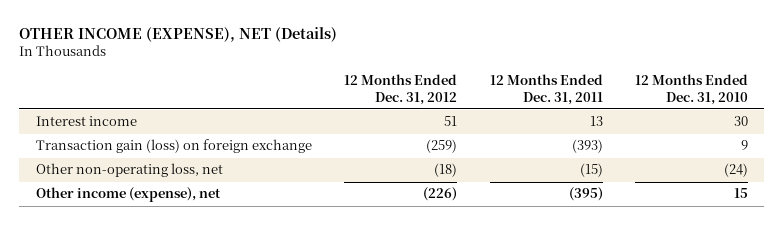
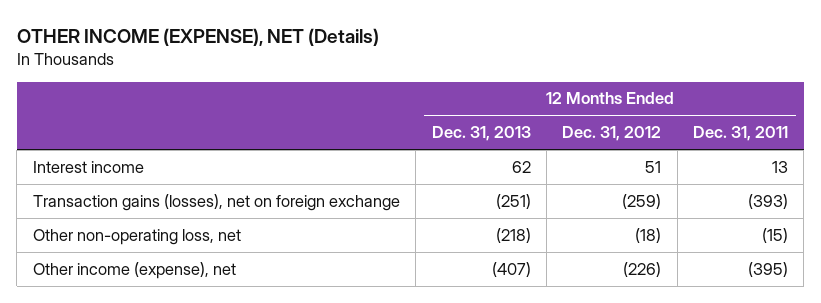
[635,74,749,105] 12 Months Ended Dec. 31, 2010 -> none
none -> [431,126,531,142] Dec. 31, 2013
[35,139,312,154] Transaction gain (loss) on foreign exchange -> [32,193,400,211] Transaction gains (losses), net on foreign exchange

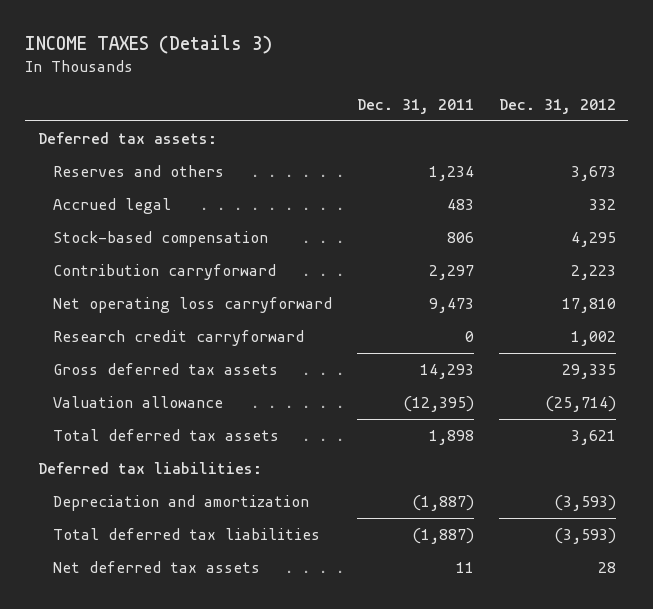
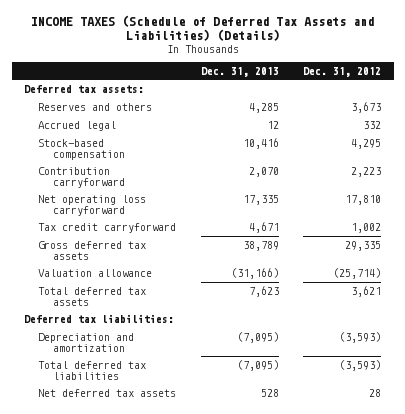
[25,35,273,55] INCOME TAXES (Details 3) -> [30,14,374,42] INCOME TAXES (Schedule of Deferred Tax Assets and Liabilities) (Details)
[356,99,474,115] Dec. 31, 2011 -> none
none -> [200,66,279,77] Dec. 31, 2013
[52,329,304,346] Research credit carryforward -> [38,223,177,234] Tax credit carryforward

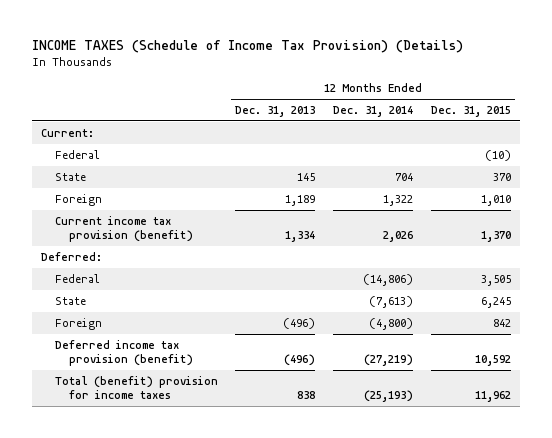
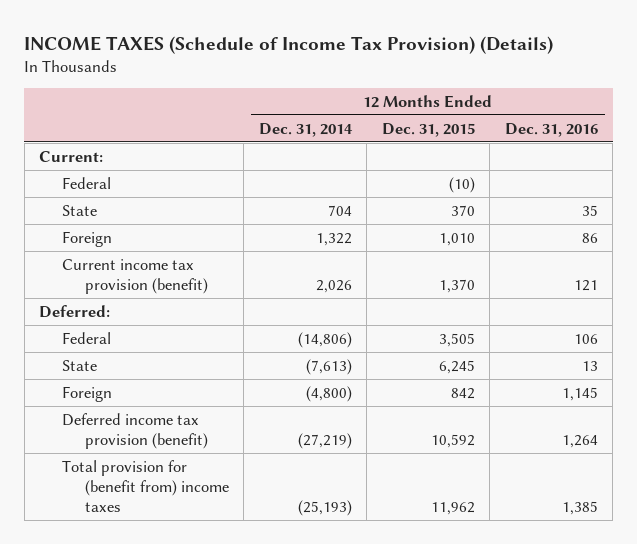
[235,106,316,118] Dec. 31, 2013 -> none
none -> [504,122,598,137] Dec. 31, 2016
[54,375,218,400] Total (benefit) provision for income taxes -> [62,459,230,513] Total provision for (benefit from) income taxes

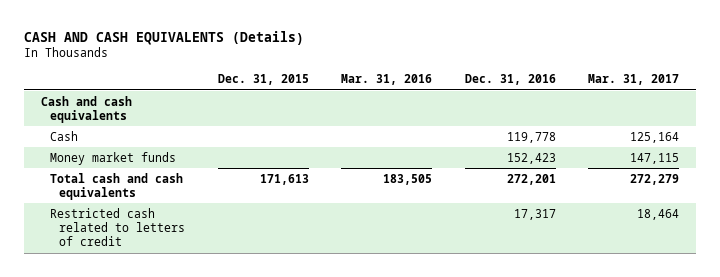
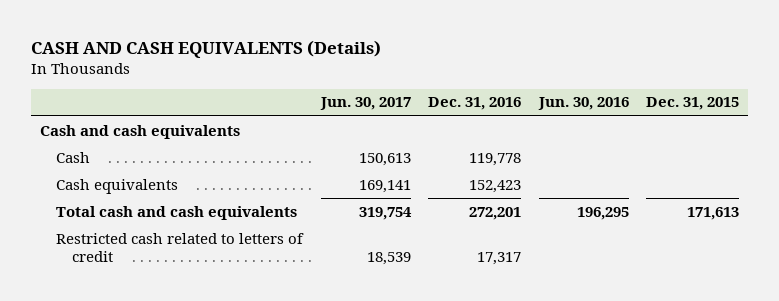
[341,74,433,86] Mar. 31, 2016 -> none
[588,74,680,86] Mar. 31, 2017 -> none
none -> [319,97,411,111] Jun. 30, 2017
none -> [537,97,629,111] Jun. 30, 2016
[49,151,176,165] Money market funds -> [56,178,179,194] Cash equivalents

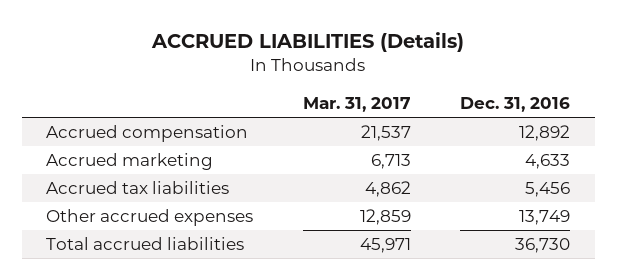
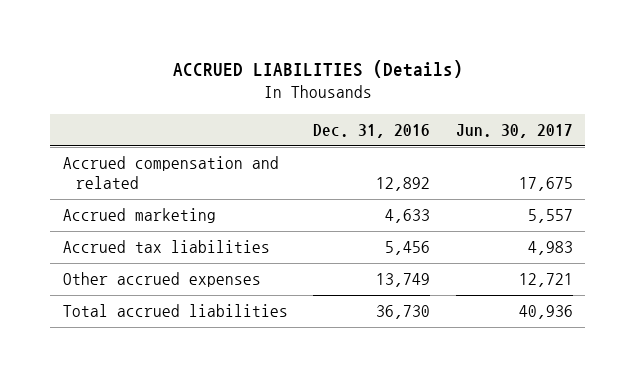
[302,96,411,112] Mar. 31, 2017 -> none
none -> [455,123,573,138] Jun. 30, 2017
[46,125,249,143] Accrued compensation -> [62,156,279,190] Accrued compensation and related

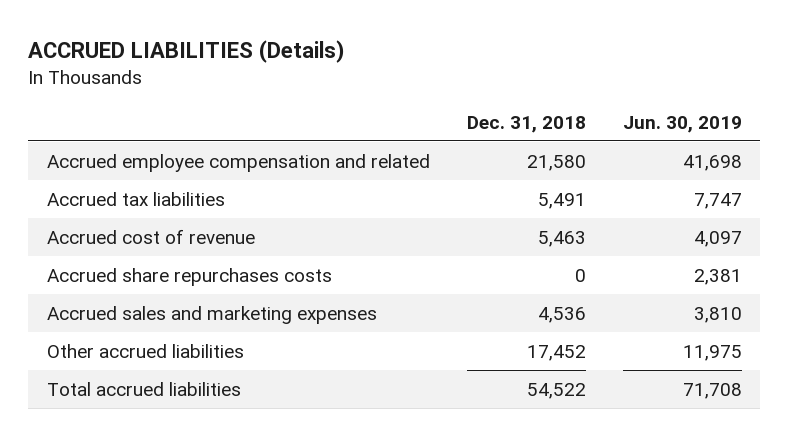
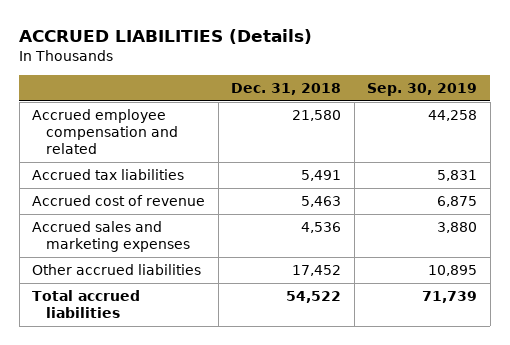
[622,115,742,133] Jun. 30, 2019 -> none
none -> [367,83,478,97] Sep. 30, 2019
[46,267,332,286] Accrued share repurchases costs -> none

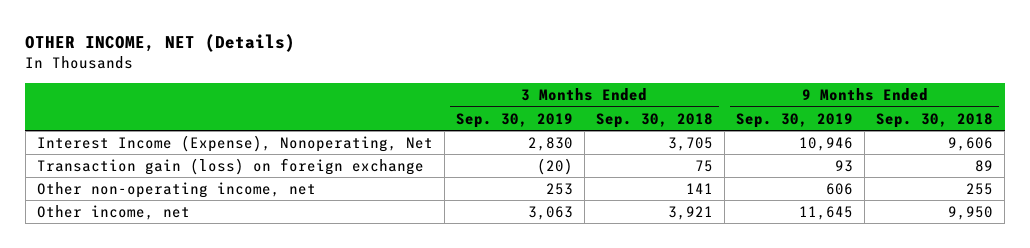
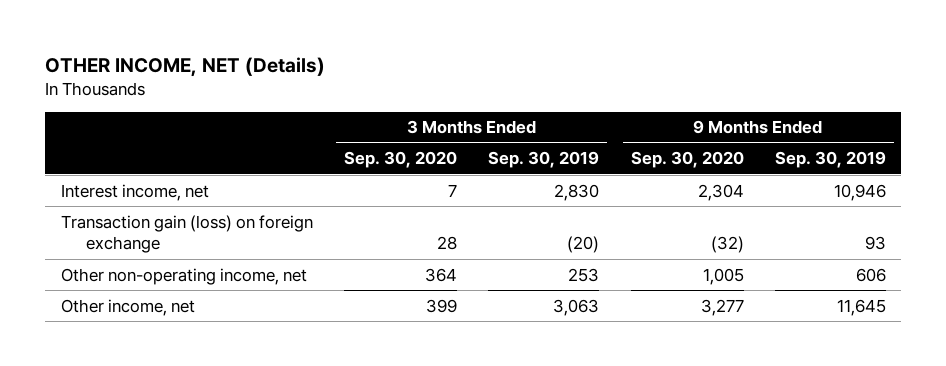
[595,112,713,128] Sep. 30, 2018 -> none
[876,112,994,128] Sep. 30, 2018 -> none
none -> [343,151,457,169] Sep. 30, 2020
none -> [630,151,744,169] Sep. 30, 2020
[36,134,433,152] Interest Income (Expense), Nonoperating, Net -> [60,183,209,201] Interest income, net

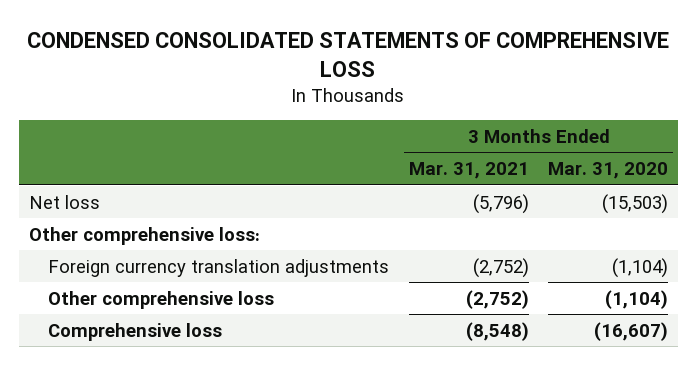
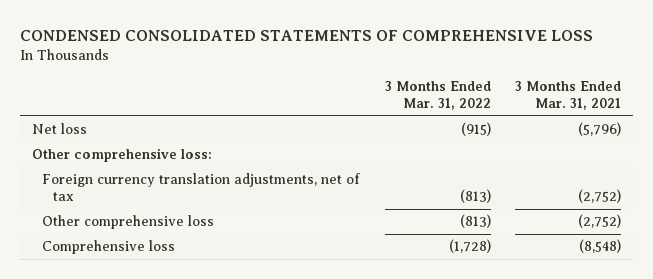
[548,162,669,180] Mar. 31, 2020 -> none
none -> [384,81,491,110] 3 Months Ended Mar. 31, 2022
[48,258,390,277] Foreign currency translation adjustments -> [42,173,361,202] Foreign currency translation adjustments, net of tax

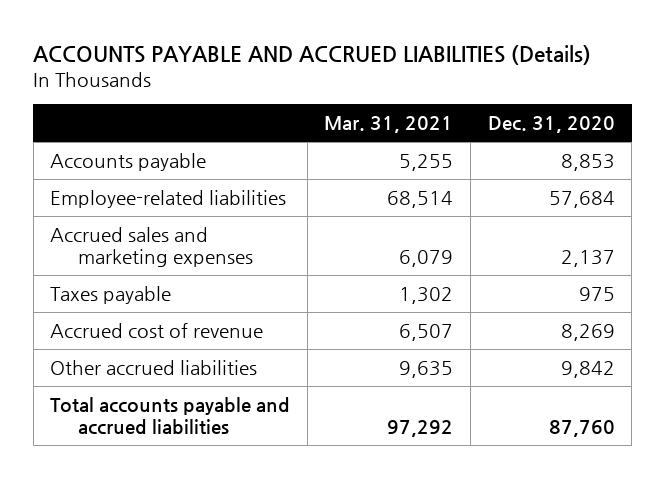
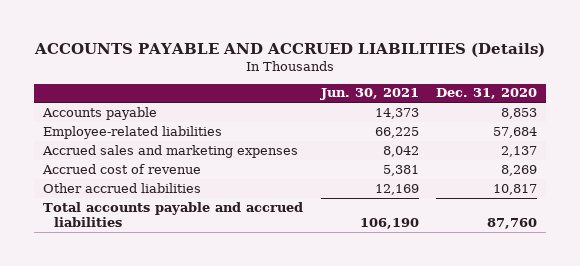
[324,116,454,134] Mar. 31, 2021 -> none
none -> [319,88,419,101] Jun. 30, 2021
[50,285,172,304] Taxes payable -> none
[560,360,615,378] 9,842 -> [493,183,538,195] 10,817

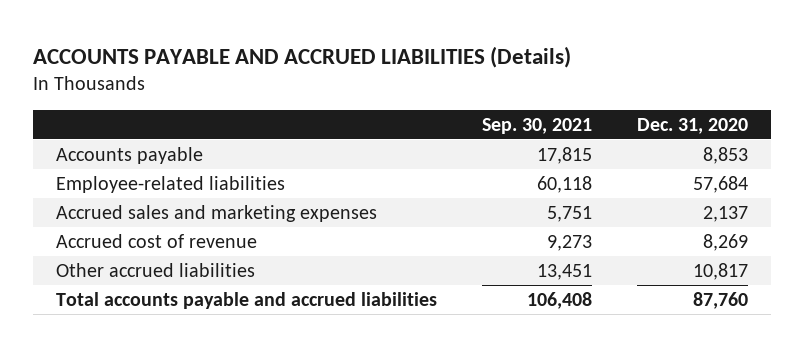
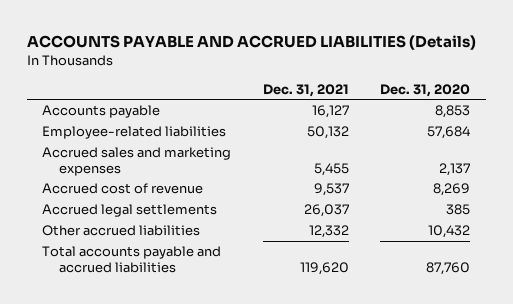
[482,117,593,134] Sep. 30, 2021 -> none
none -> [262,83,349,97] Dec. 31, 2021
none -> [42,204,218,218] Accrued legal settlements
[693,262,749,280] 10,817 -> [428,225,471,239] 10,432

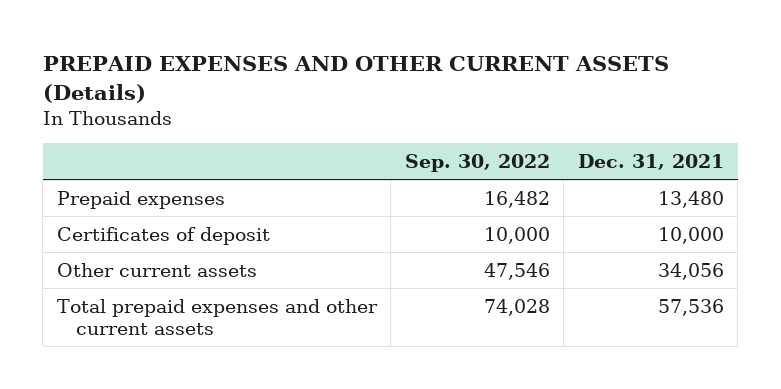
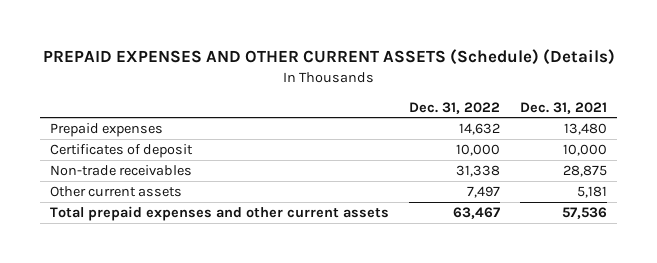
[42,56,669,103] PREPAID EXPENSES AND OTHER CURRENT ASSETS (Details) -> [42,49,615,66] PREPAID EXPENSES AND OTHER CURRENT ASSETS (Schedule) (Details)
[404,153,550,172] Sep. 30, 2022 -> none
none -> [409,101,501,114] Dec. 31, 2022
none -> [49,164,192,176] Non-trade receivables
[657,262,724,280] 34,056 -> [577,185,608,198] 5,181

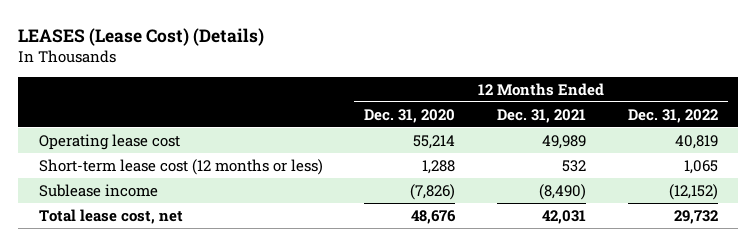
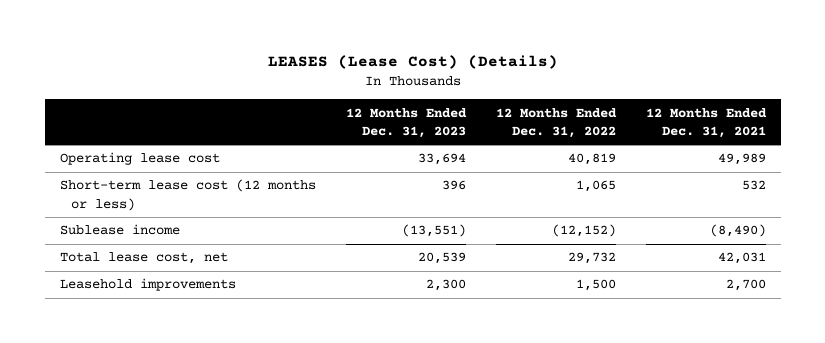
[364,108,456,123] Dec. 31, 2020 -> none
none -> [345,107,467,139] 12 Months Ended Dec. 31, 2023
none -> [59,278,236,292] Leasehold improvements

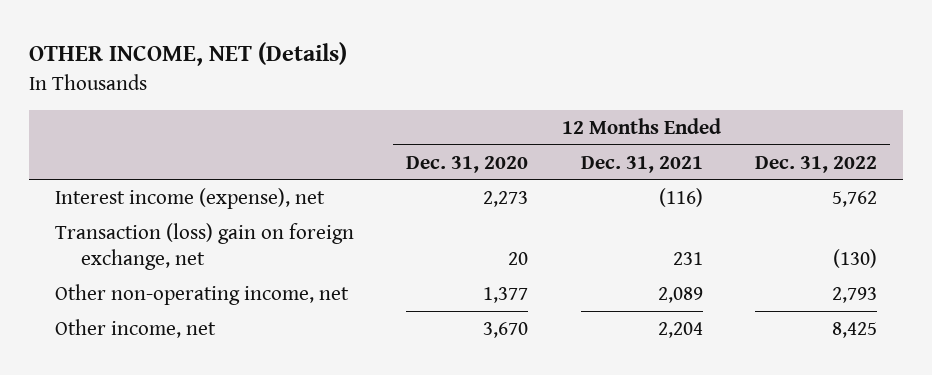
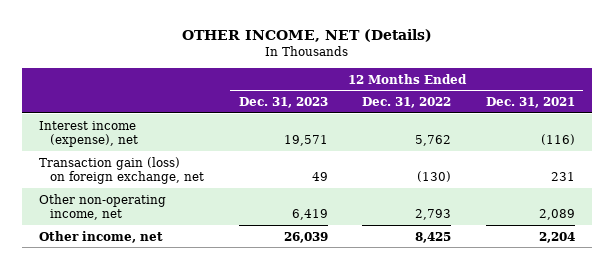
[406,155,529,173] Dec. 31, 2020 -> none
none -> [238,97,328,109] Dec. 31, 2023
[55,222,355,271] Transaction (loss) gain on foreign exchange, net -> [39,156,205,185] Transaction gain (loss) on foreign exchange, net

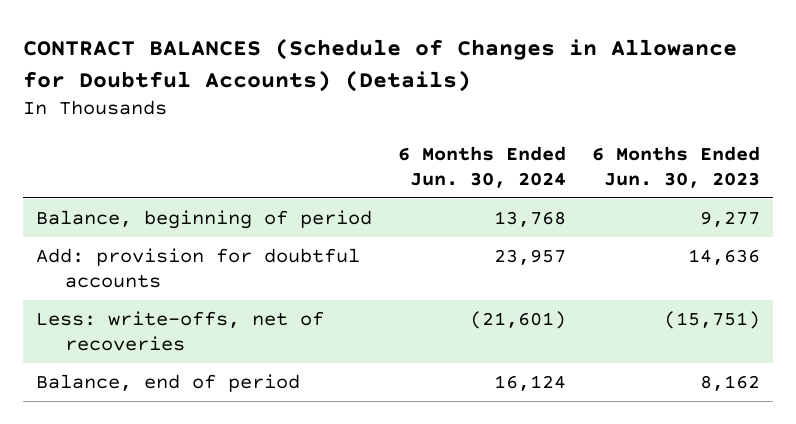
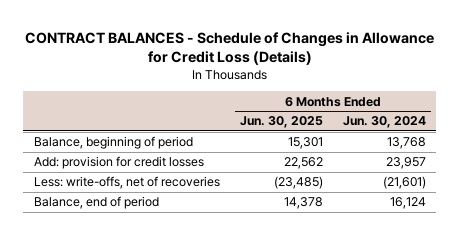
[22,37,737,92] CONTRACT BALANCES (Schedule of Changes in Allowance for Doubtful Accounts) (Details) -> [24,31,434,66] CONTRACT BALANCES - Schedule of Changes in Allowance for Credit Loss (Details)
[592,145,761,188] 6 Months Ended Jun. 30, 2023 -> none
none -> [239,116,323,129] Jun. 30, 2025
[35,248,360,288] Add: provision for doubtful accounts -> [33,156,204,170] Add: provision for credit losses

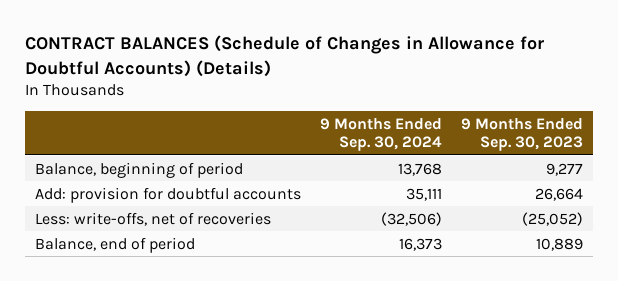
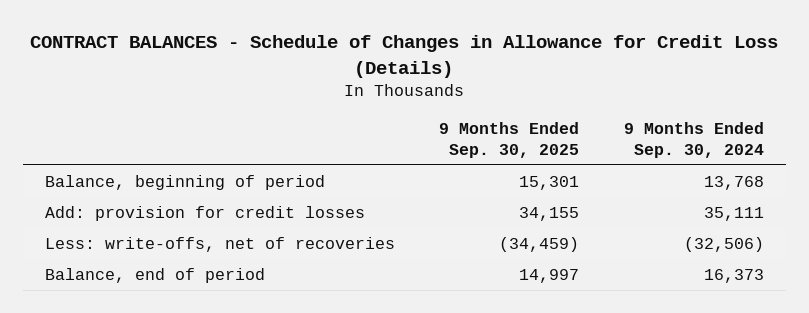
[24,35,544,78] CONTRACT BALANCES (Schedule of Changes in Allowance for Doubtful Accounts) (Details) -> [30,35,779,78] CONTRACT BALANCES - Schedule of Changes in Allowance for Credit Loss (Details)
[460,117,583,152] 9 Months Ended Sep. 30, 2023 -> none
none -> [439,121,580,158] 9 Months Ended Sep. 30, 2025
[34,186,301,203] Add: provision for doubtful accounts -> [44,205,365,221] Add: provision for credit losses

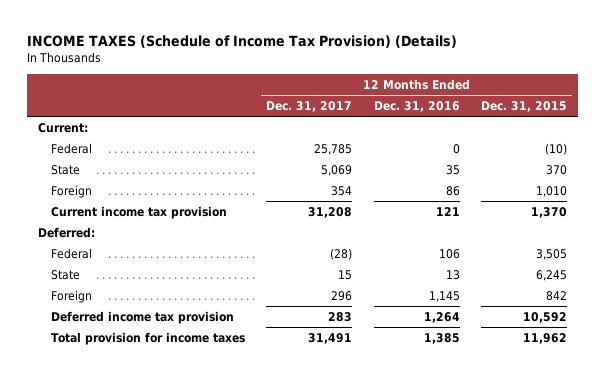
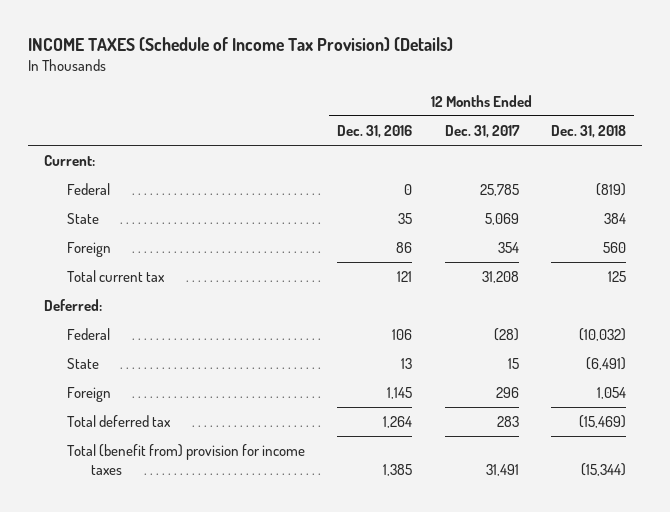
[481,101,568,113] Dec. 31, 2015 -> none
none -> [551,124,627,138] Dec. 31, 2018
[50,205,227,219] Current income tax provision -> [67,270,166,283] Total current tax
[50,310,234,324] Deferred income tax provision -> [67,415,172,428] Total deferred tax
[50,331,245,345] Total provision for income taxes -> [67,444,306,476] Total (benefit from) provision for income taxes

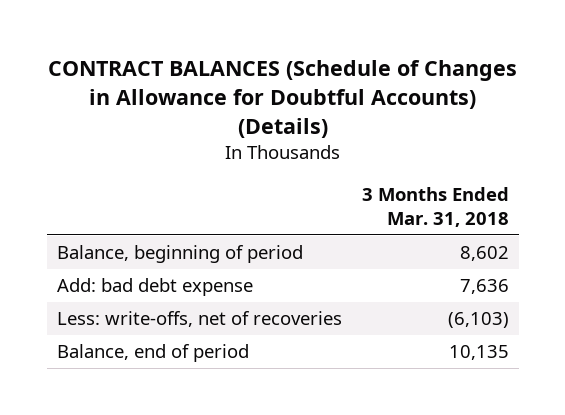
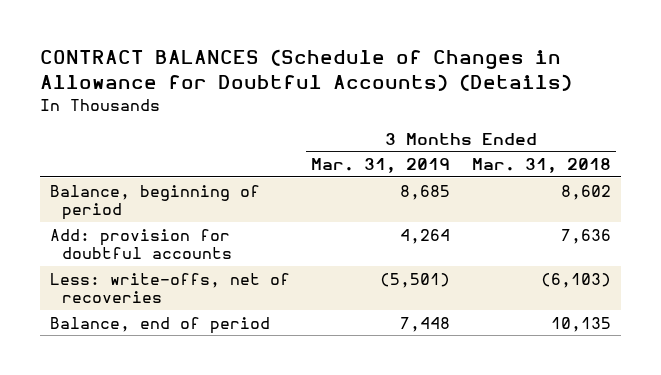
none -> [311,158,451,174] Mar. 31, 2019
[56,278,253,297] Add: bad debt expense -> [50,228,232,260] Add: provision for doubtful accounts

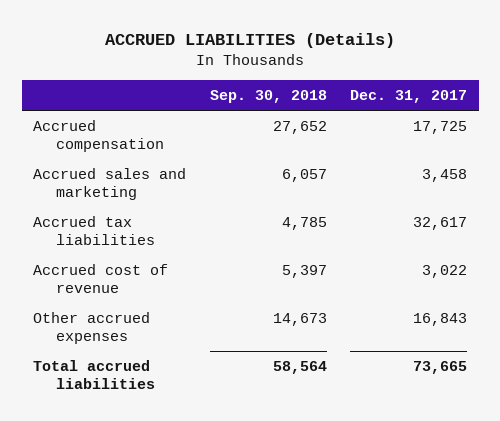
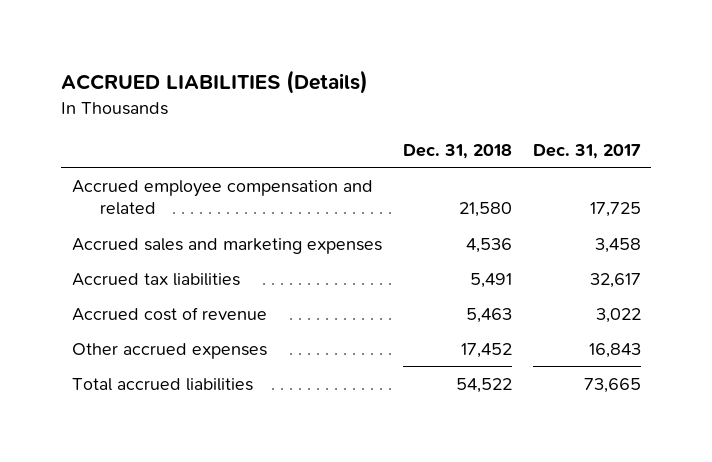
[209,90,327,104] Sep. 30, 2018 -> none
none -> [402,143,512,159] Dec. 31, 2018
[33,119,164,153] Accrued compensation -> [71,179,373,216] Accrued employee compensation and related
[33,167,187,201] Accrued sales and marketing -> [71,237,382,254] Accrued sales and marketing expenses

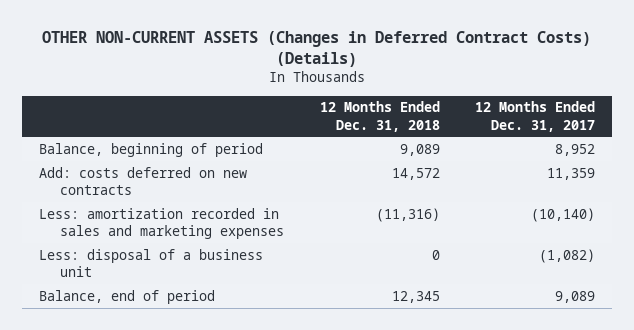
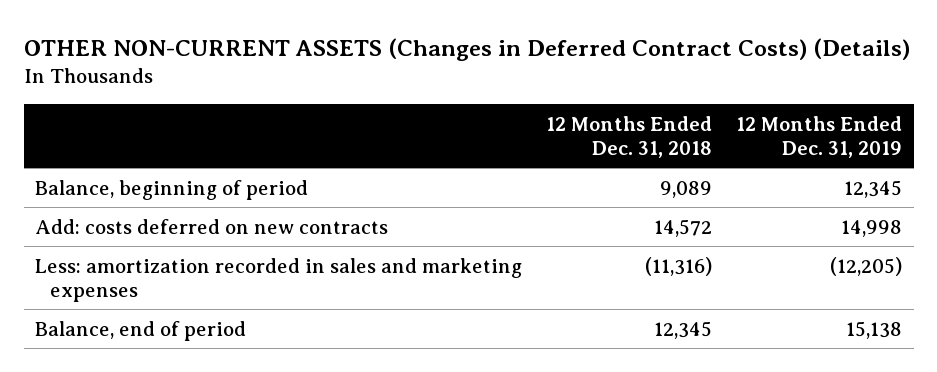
[474,101,595,132] 12 Months Ended Dec. 31, 2017 -> none
none -> [735,115,902,158] 12 Months Ended Dec. 31, 2019
[39,248,264,277] Less: disposal of a business unit -> none

